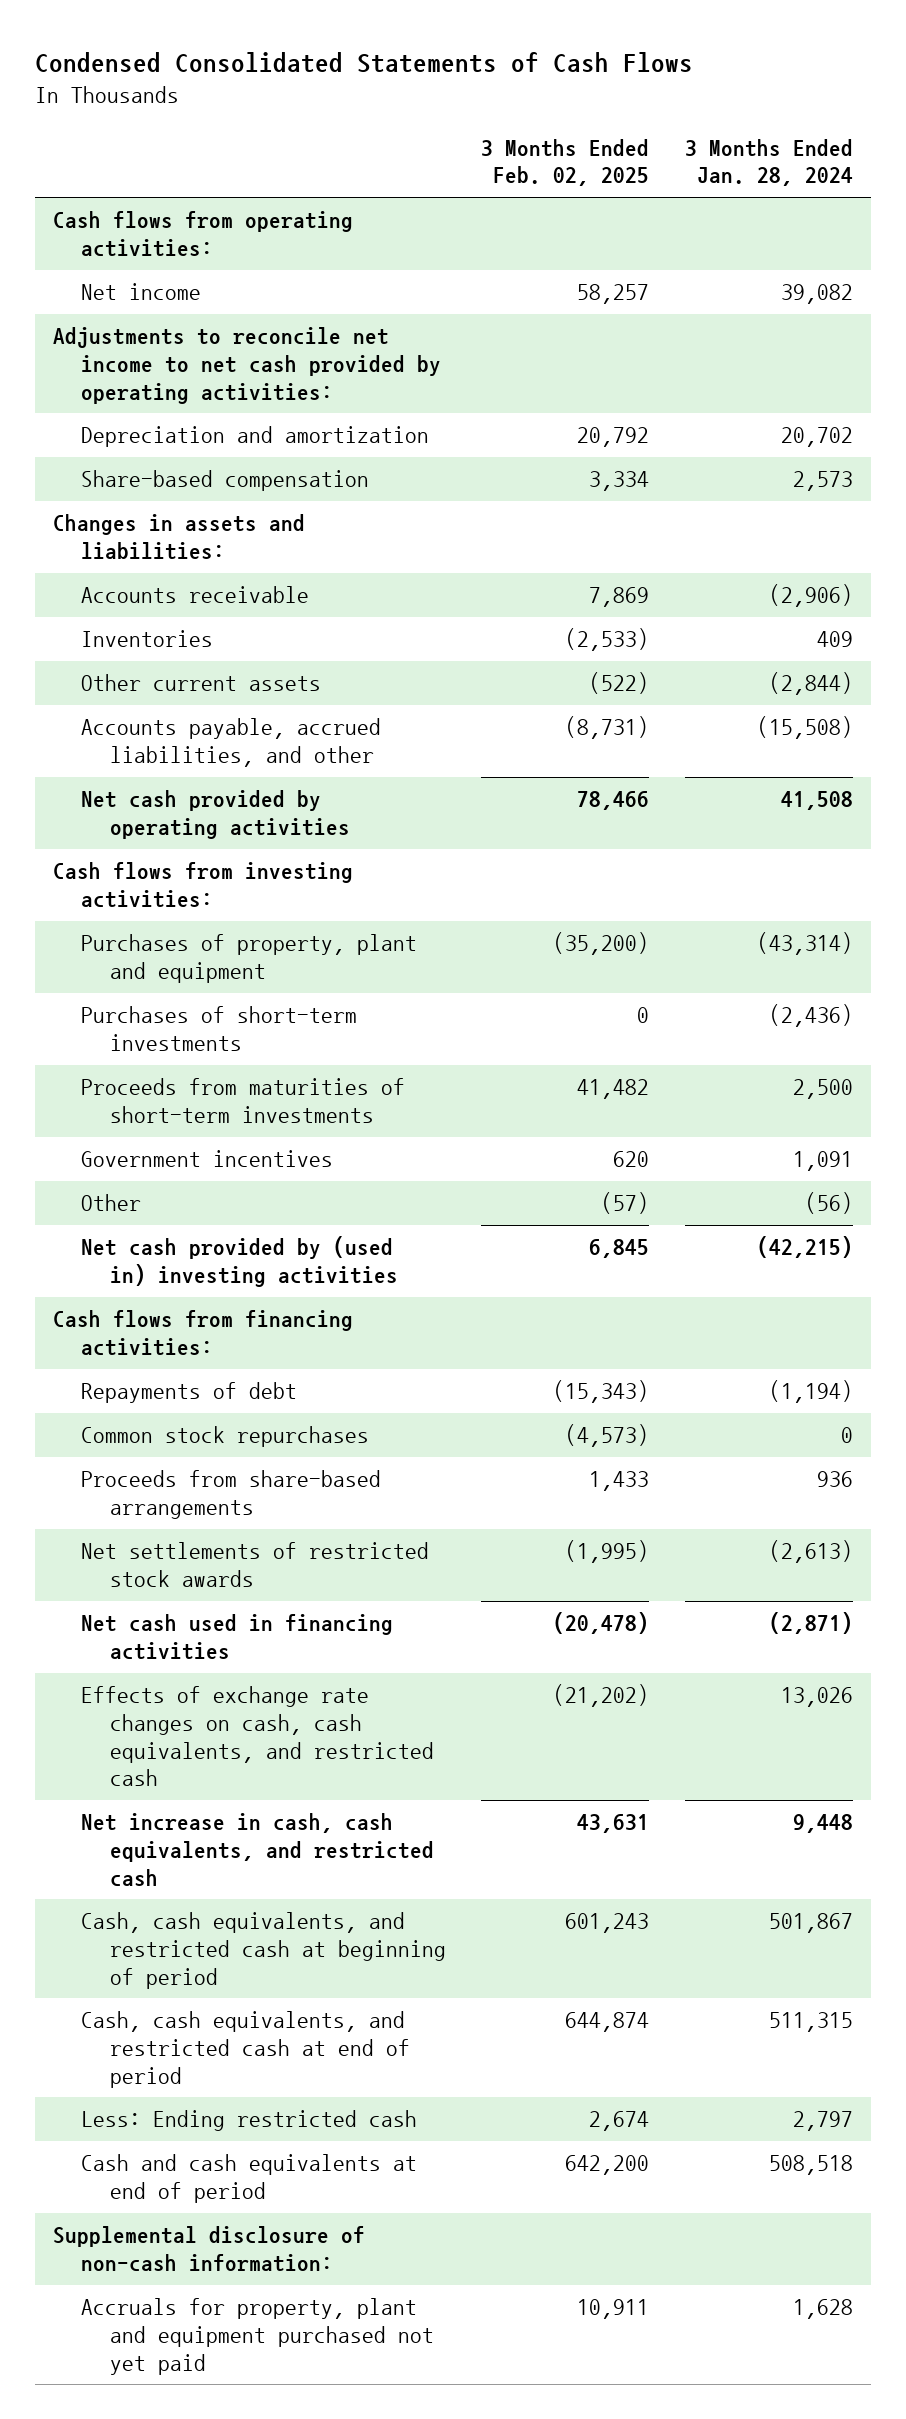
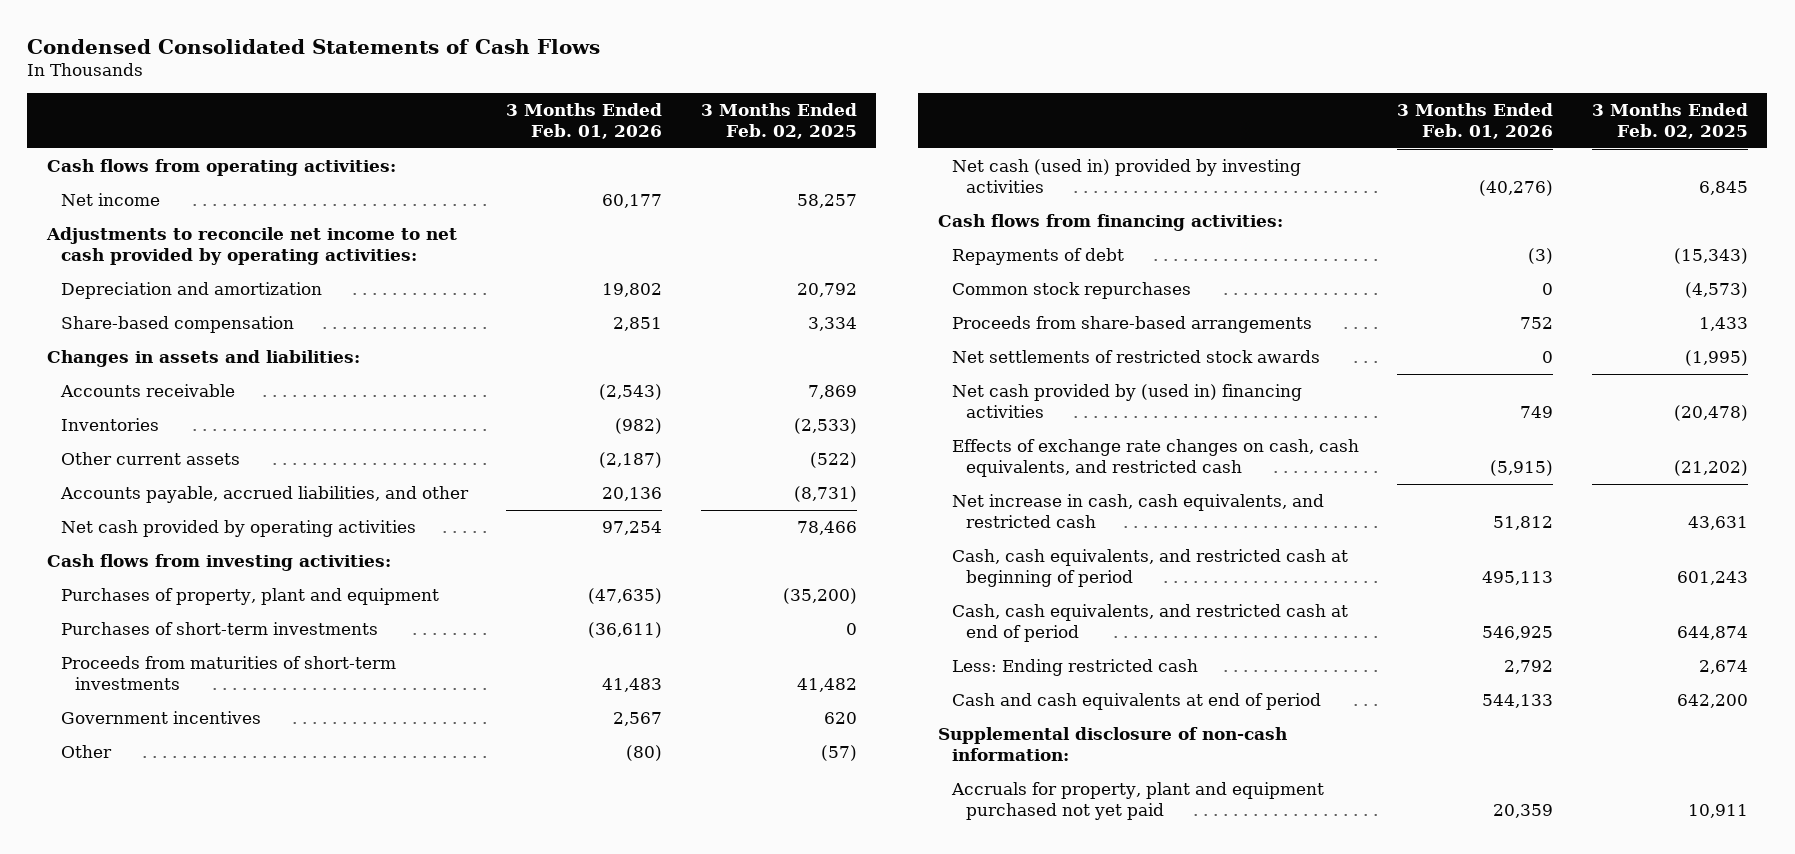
[685,138,854,187] 3 Months Ended Jan. 28, 2024 -> none
none -> [506,103,663,139] 3 Months Ended Feb. 01, 2026
[81,1236,398,1287] Net cash provided by (used in) investing activities -> [951,158,1301,193] Net cash (used in) provided by investing activities
[81,1614,394,1660] Net cash used in financing activities -> [951,383,1302,418] Net cash provided by (used in) financing activities

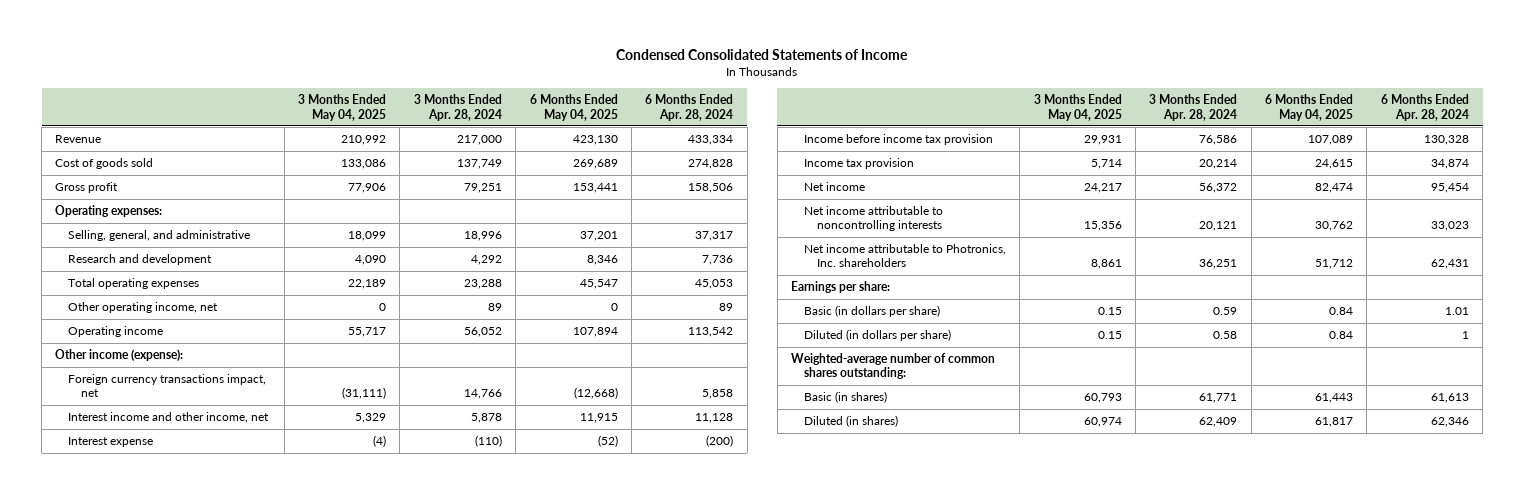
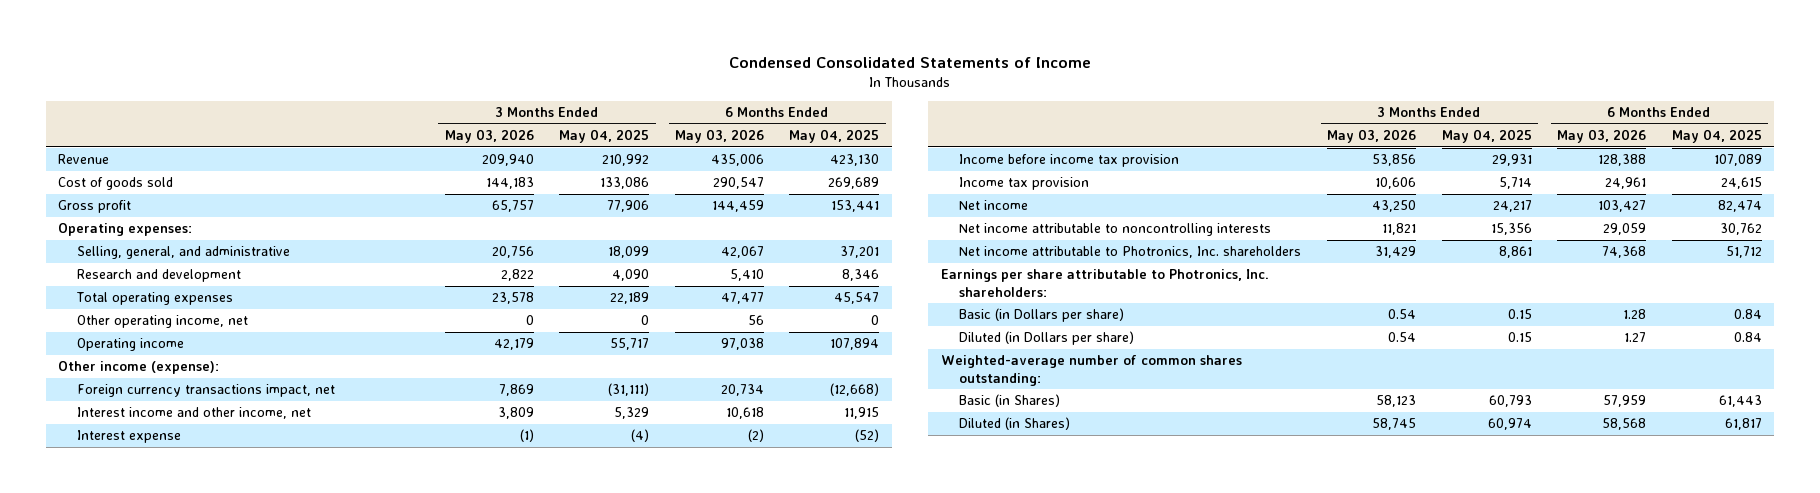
[413,94,502,121] 3 Months Ended Apr. 28, 2024 -> none
[645,94,734,121] 6 Months Ended Apr. 28, 2024 -> none
none -> [444,129,534,144] May 03, 2026
none -> [674,129,764,144] May 03, 2026
[790,281,890,294] Earnings per share: -> [940,269,1269,297] Earnings per share attributable to Photronics, Inc. shareholders:
[803,305,940,318] Basic (in dollars per share) -> [959,308,1125,323] Basic (in Dollars per share)
[803,329,951,342] Diluted (in dollars per share) -> [959,331,1135,346] Diluted (in Dollars per share)
[803,391,887,404] Basic (in shares) -> [959,394,1061,408] Basic (in Shares)
[803,415,898,428] Diluted (in shares) -> [959,417,1071,431] Diluted (in Shares)

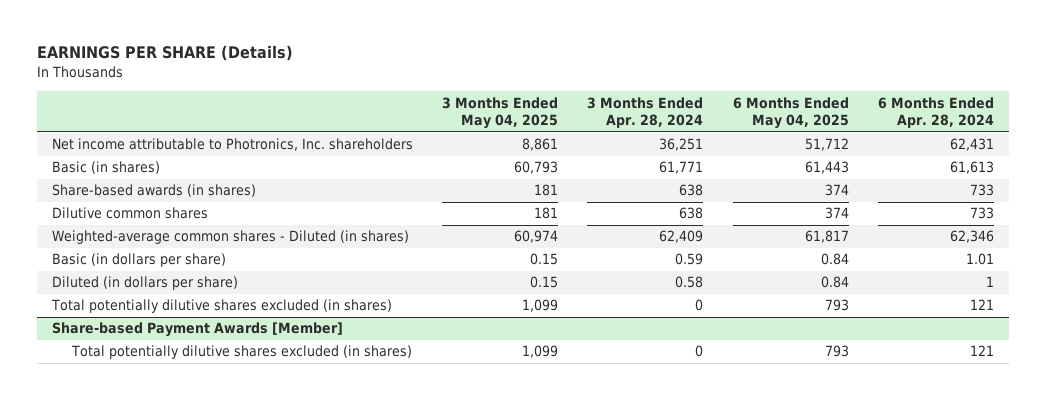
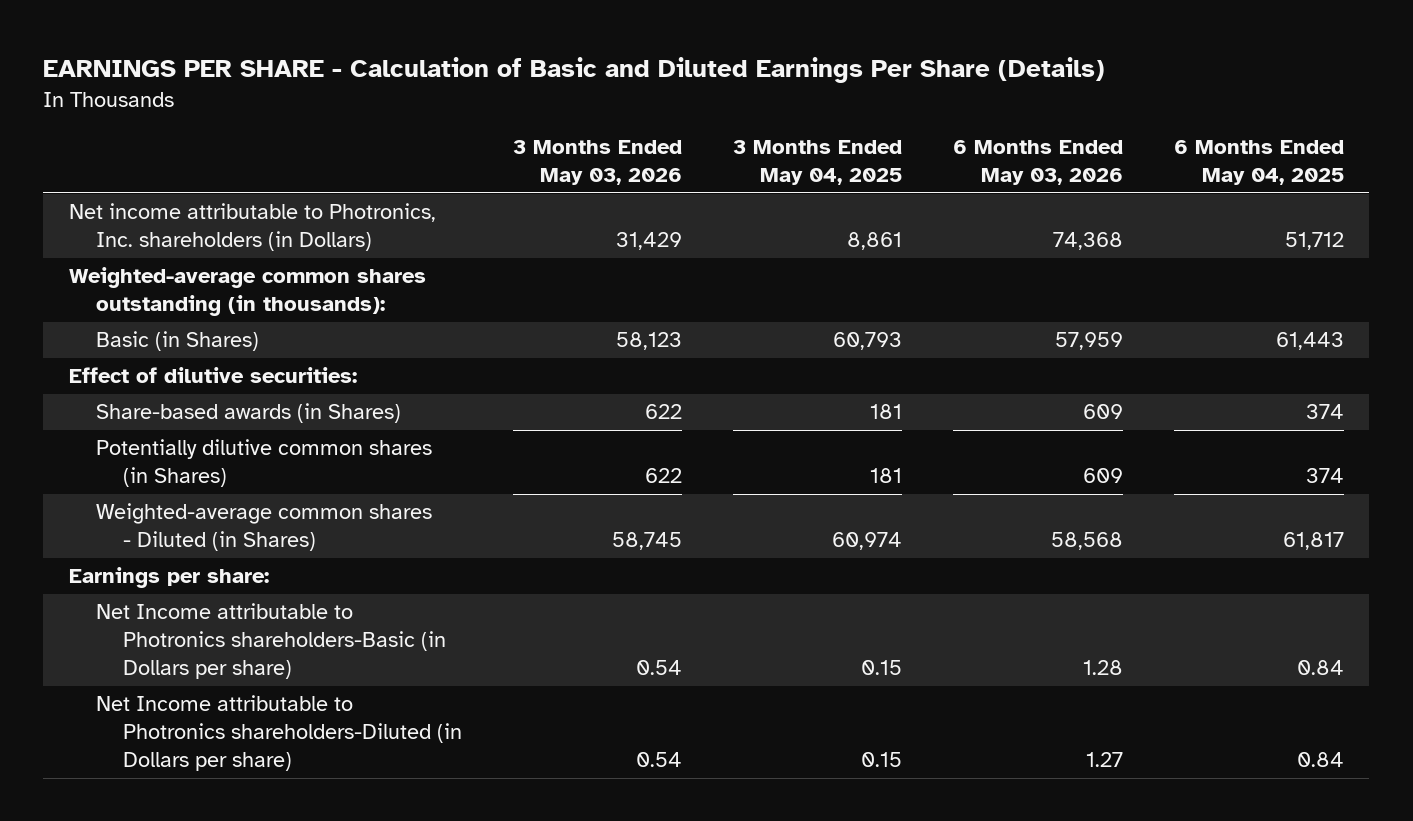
[36,45,293,62] EARNINGS PER SHARE (Details) -> [43,57,1106,84] EARNINGS PER SHARE - Calculation of Basic and Diluted Earnings Per Share (Details)
[587,96,704,129] 3 Months Ended Apr. 28, 2024 -> none
[877,96,994,129] 6 Months Ended Apr. 28, 2024 -> none
none -> [512,140,682,186] 3 Months Ended May 03, 2026
none -> [952,140,1123,186] 6 Months Ended May 03, 2026
[50,299,392,314] Total potentially dilutive shares excluded (in shares) -> none
[51,322,343,338] Share-based Payment Awards [Member] -> none
[70,345,412,360] Total potentially dilutive shares excluded (in shares) -> none
[51,138,413,152] Net income attributable to Photronics, Inc. shareholders -> [68,203,436,252] Net income attributable to Photronics, Inc. shareholders (in Dollars)
none -> [68,267,426,317] Weighted-average common shares outstanding (in thousands):
[51,161,160,175] Basic (in shares) -> [95,331,259,352] Basic (in Shares)
none -> [68,367,357,384] Effect of dilutive securities:
[51,184,256,198] Share-based awards (in shares) -> [95,403,401,424] Share-based awards (in Shares)
[51,207,208,220] Dilutive common shares -> [95,439,432,488] Potentially dilutive common shares (in Shares)
[51,230,409,245] Weighted-average common shares - Diluted (in shares) -> [95,503,432,552] Weighted-average common shares - Diluted (in Shares)
none -> [68,567,269,589] Earnings per share:
[51,253,226,268] Basic (in dollars per share) -> [95,603,446,680] Net Income attributable to Photronics shareholders-Basic (in Dollars per share)
[51,276,238,291] Diluted (in dollars per share) -> [95,695,462,772] Net Income attributable to Photronics shareholders-Diluted (in Dollars per share)

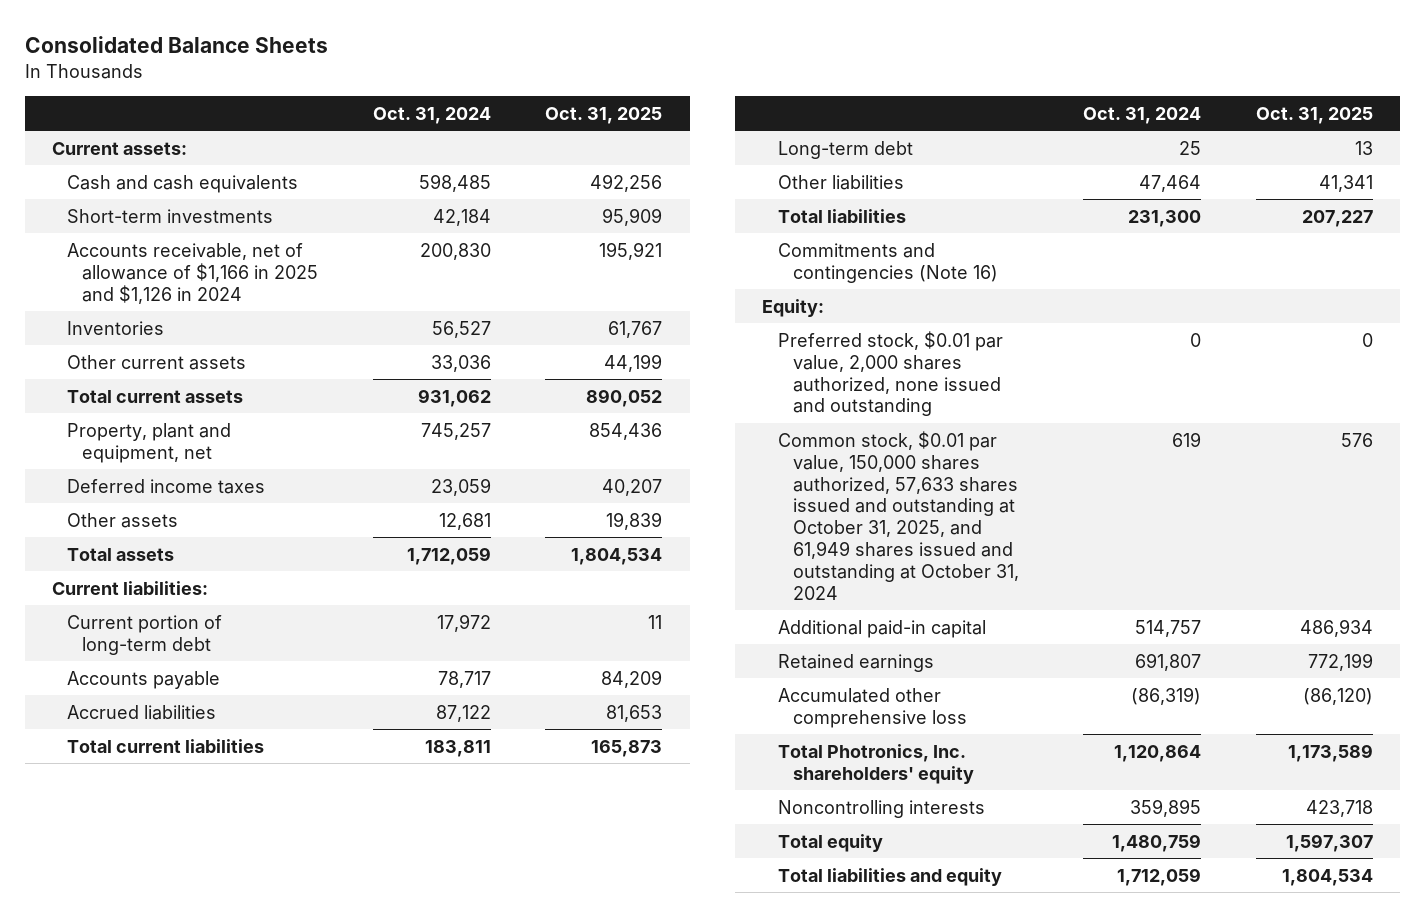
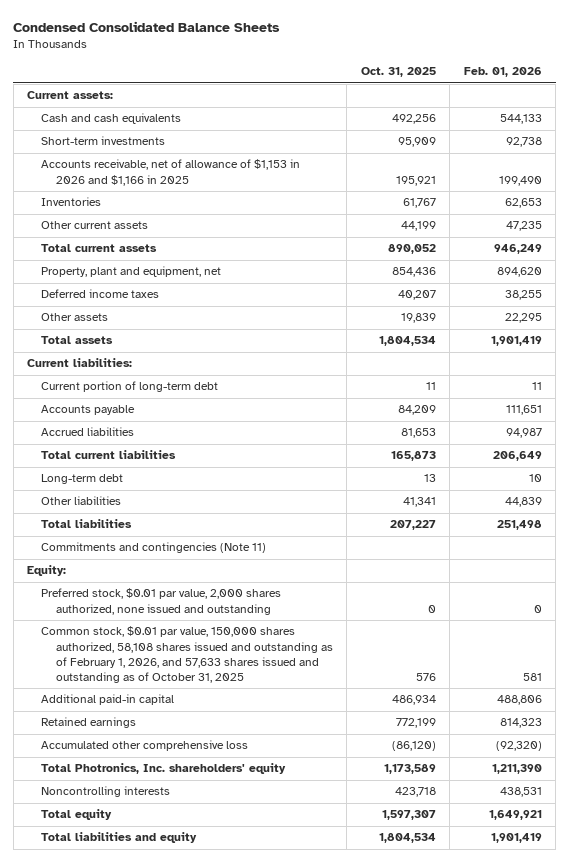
[24,35,328,53] Consolidated Balance Sheets -> [13,20,281,32] Condensed Consolidated Balance Sheets
[372,106,491,124] Oct. 31, 2024 -> none
none -> [463,67,542,78] Feb. 01, 2026
[67,242,319,304] Accounts receivable, net of allowance of $1,166 in 2025 and $1,126 in 2024 -> [41,159,301,186] Accounts receivable, net of allowance of $1,153 in 2026 and $1,166 in 2025
[777,242,998,283] Commitments and contingencies (Note 16) -> [41,542,267,554] Commitments and contingencies (Note 11)
[777,430,1019,600] Common stock, $0.01 par value, 150,000 shares authorized, 57,633 shares issued and outstanding at October 31, 2025, and 61,949 shares issued and outstanding at October 31, 2024 -> [41,626,333,683] Common stock, $0.01 par value, 150,000 shares authorized, 58,108 shares issued and outstanding as of February 1, 2026, and 57,633 shares issued and outstanding as of October 31, 2025

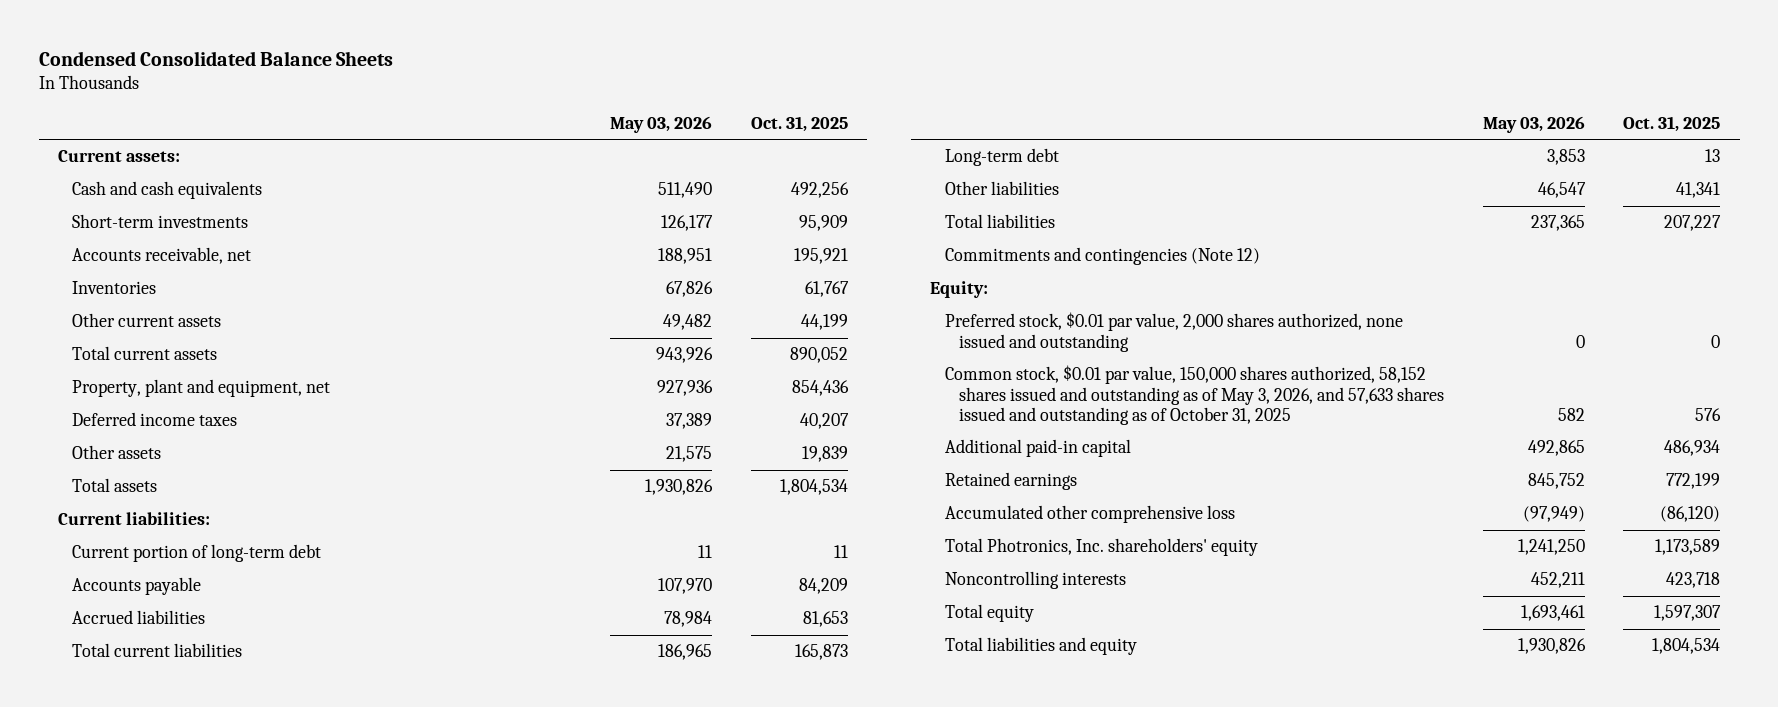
[463,67,542,78] Feb. 01, 2026 -> none
none -> [610,115,713,133] May 03, 2026
[41,159,301,186] Accounts receivable, net of allowance of $1,153 in 2026 and $1,166 in 2025 -> [72,247,252,265] Accounts receivable, net
[41,542,267,554] Commitments and contingencies (Note 11) -> [944,247,1260,266] Commitments and contingencies (Note 12)
[41,626,333,683] Common stock, $0.01 par value, 150,000 shares authorized, 58,108 shares issued and outstanding as of February 1, 2026, and 57,633 shares issued and outstanding as of October 31, 2025 -> [944,365,1444,425] Common stock, $0.01 par value, 150,000 shares authorized, 58,152 shares issued and outstanding as of May 3, 2026, and 57,633 shares issued and outstanding as of October 31, 2025

